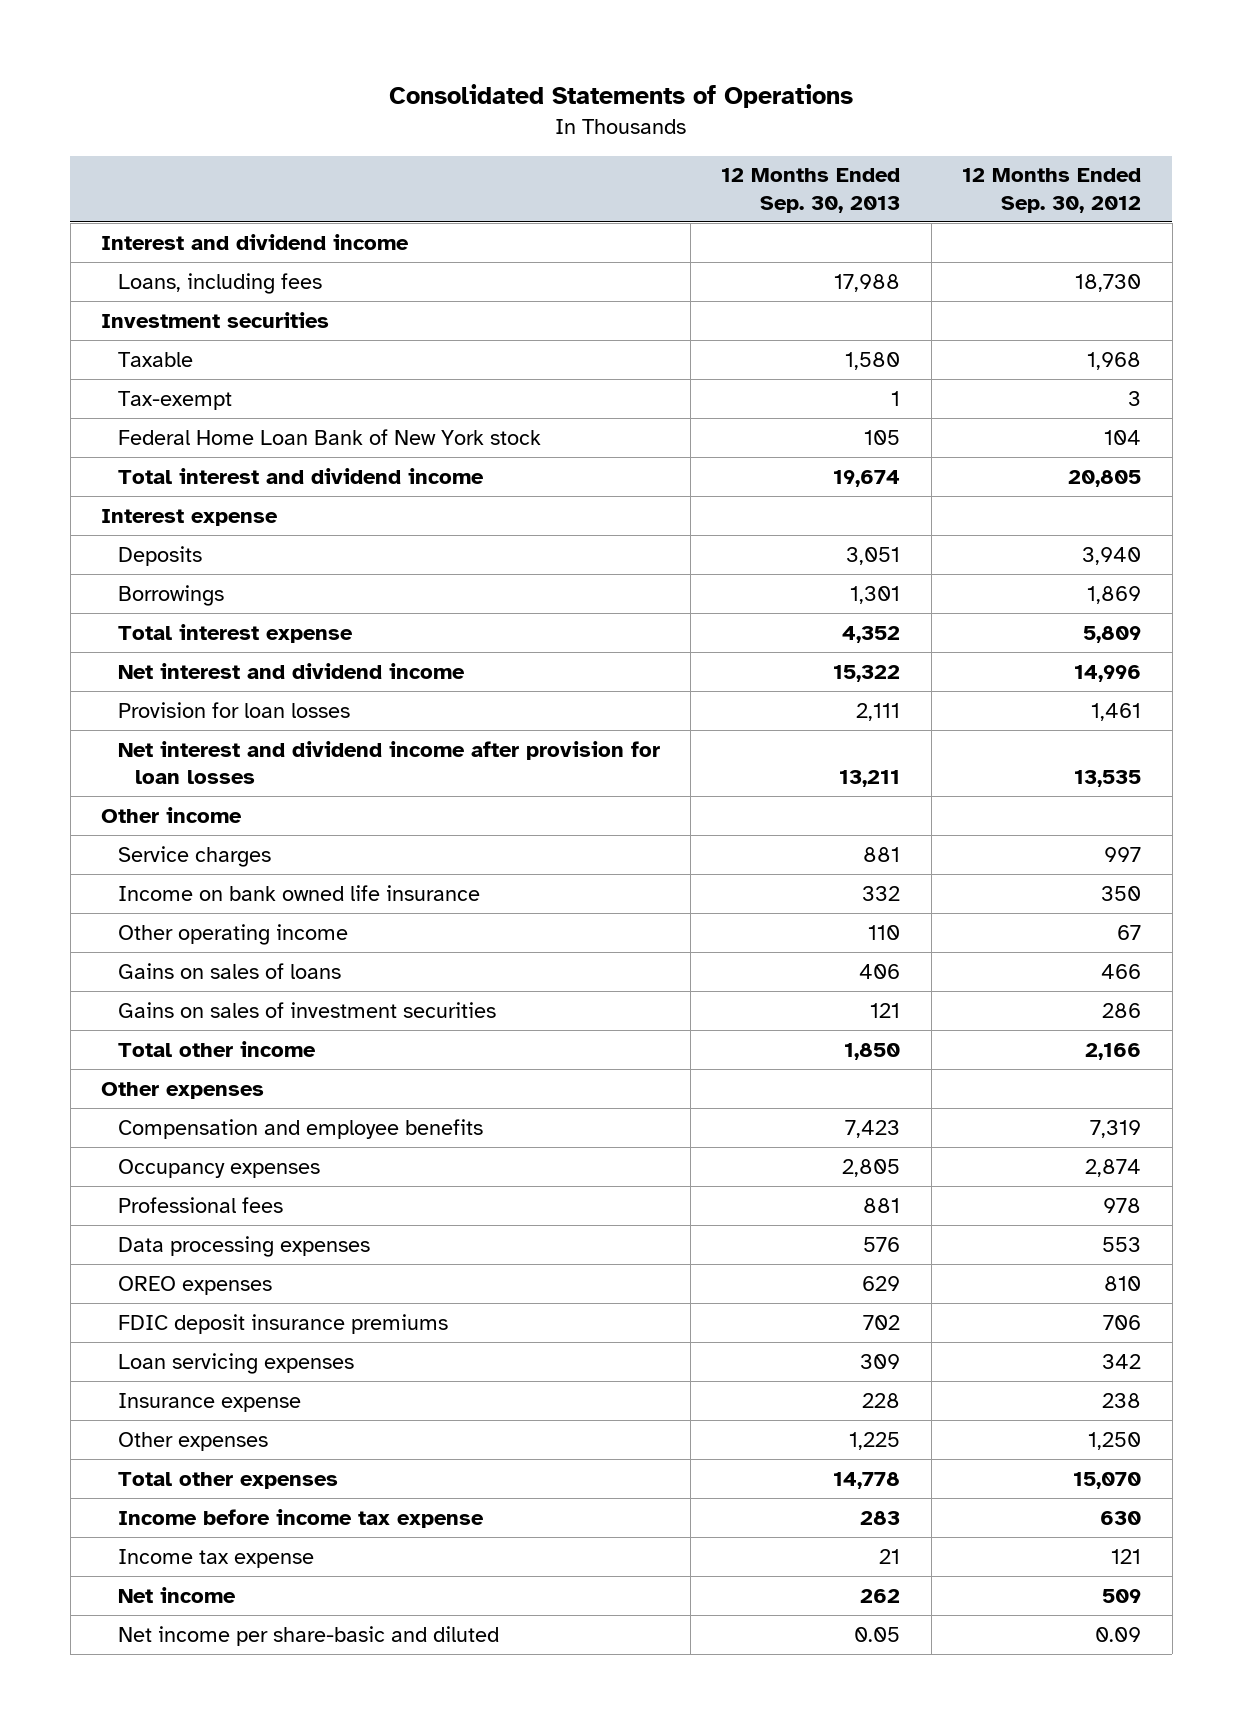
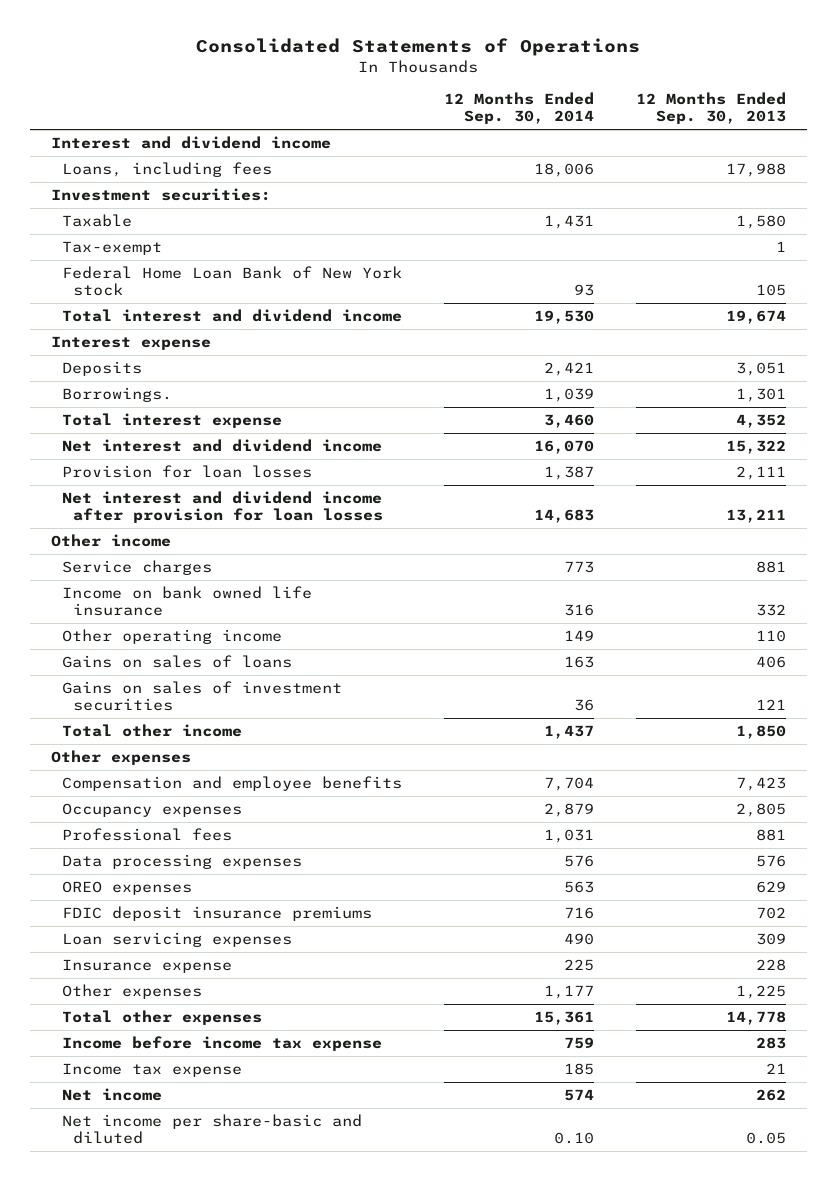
[962,168,1142,213] 12 Months Ended Sep. 30, 2012 -> none
none -> [443,92,594,125] 12 Months Ended Sep. 30, 2014
[100,311,329,328] Investment securities -> [50,187,271,201] Investment securities:
[117,584,224,606] Borrowings -> [61,386,172,402] Borrowings.

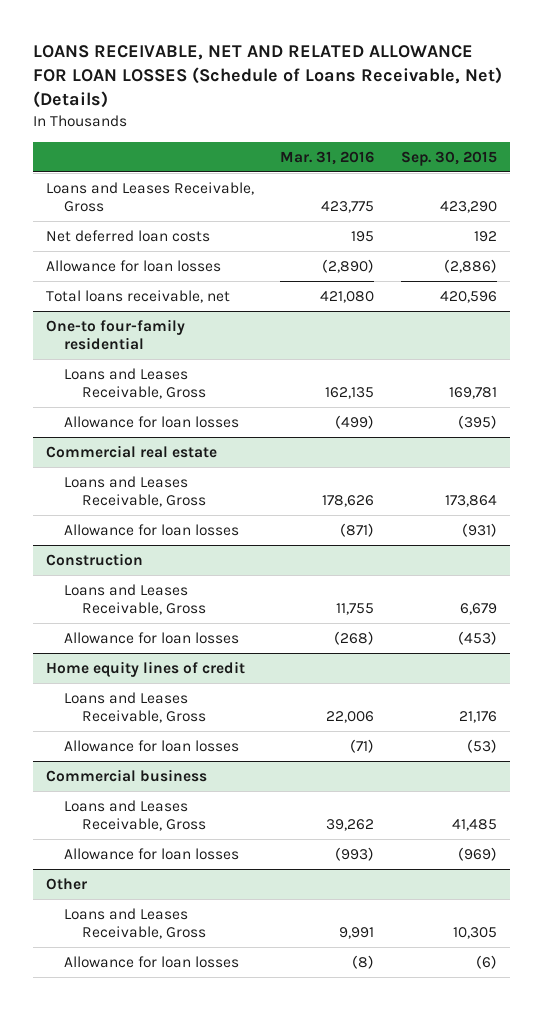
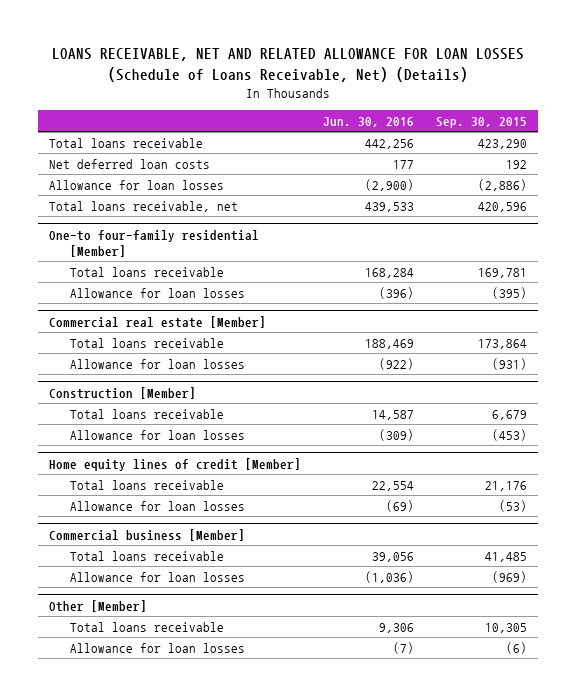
[280,150,375,165] Mar. 31, 2016 -> none
none -> [322,116,414,127] Jun. 30, 2016
[45,181,254,213] Loans and Leases Receivable, Gross -> [48,137,203,148] Total loans receivable
[45,318,185,351] One-to four-family residential -> [48,229,259,257] One-to four-family residential [Member]
[63,367,206,400] Loans and Leases Receivable, Gross -> [69,266,224,277] Total loans receivable
[45,444,217,458] Commercial real estate -> [48,315,266,328] Commercial real estate [Member]
[63,475,206,508] Loans and Leases Receivable, Gross -> [69,337,224,348] Total loans receivable
[45,552,143,566] Construction -> [48,386,196,399] Construction [Member]
[63,583,206,616] Loans and Leases Receivable, Gross -> [69,408,224,419] Total loans receivable
[45,660,245,677] Home equity lines of credit -> [48,457,301,471] Home equity lines of credit [Member]
[63,691,206,724] Loans and Leases Receivable, Gross -> [69,479,224,490] Total loans receivable
[45,768,207,782] Commercial business -> [48,528,245,541] Commercial business [Member]
[63,799,206,832] Loans and Leases Receivable, Gross -> [69,550,224,561] Total loans receivable
[45,877,87,890] Other -> [48,599,147,612] Other [Member]
[63,907,206,940] Loans and Leases Receivable, Gross -> [69,621,224,632] Total loans receivable

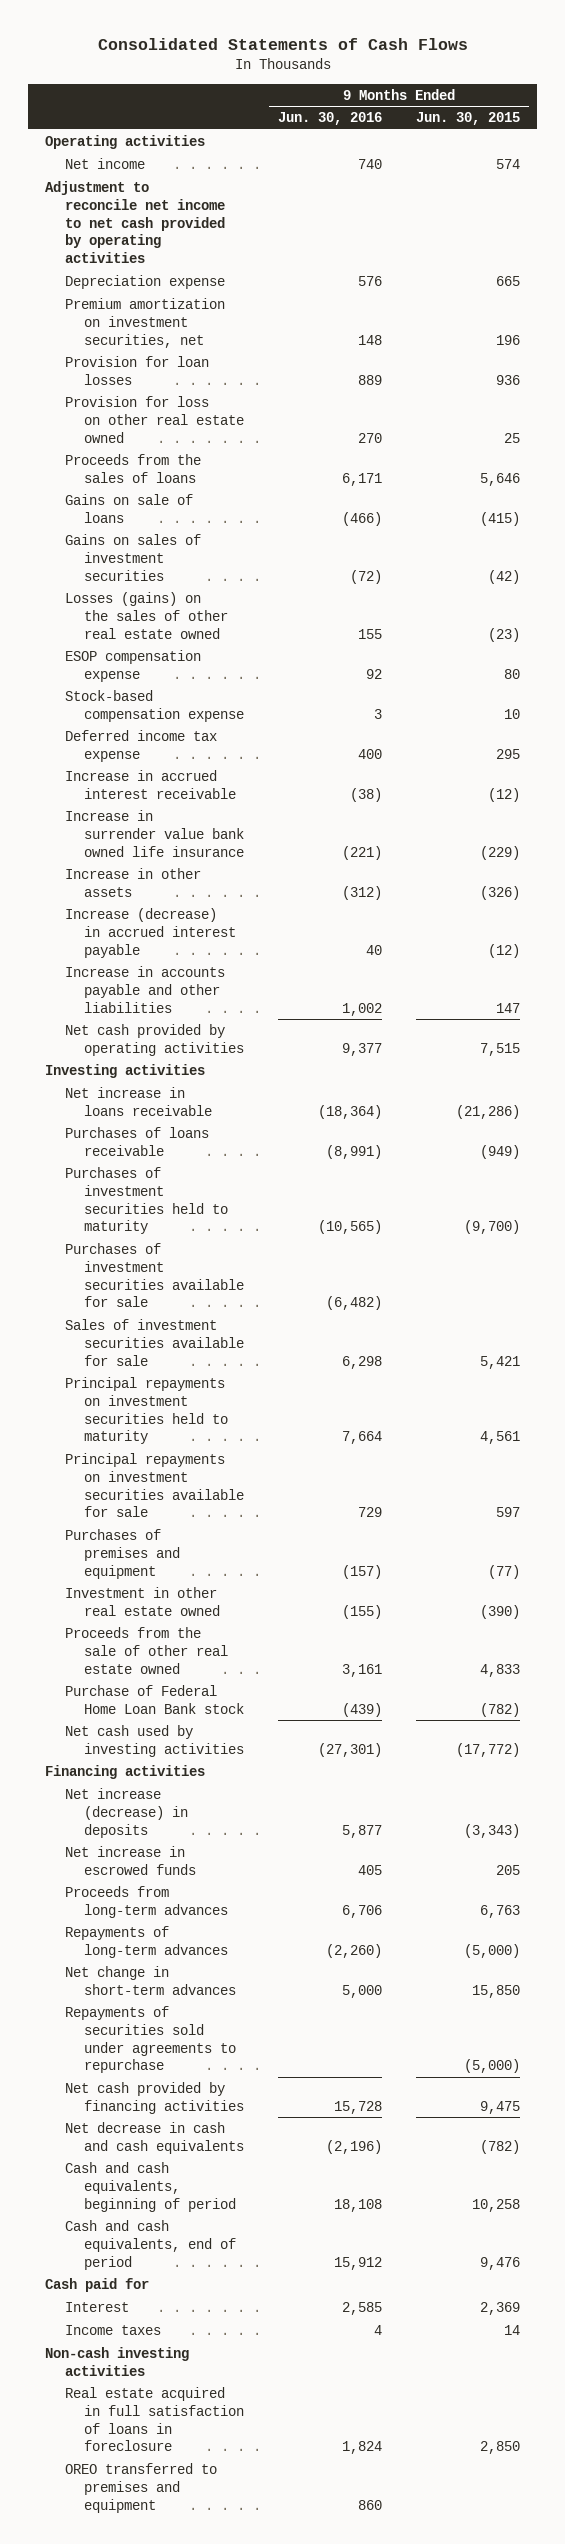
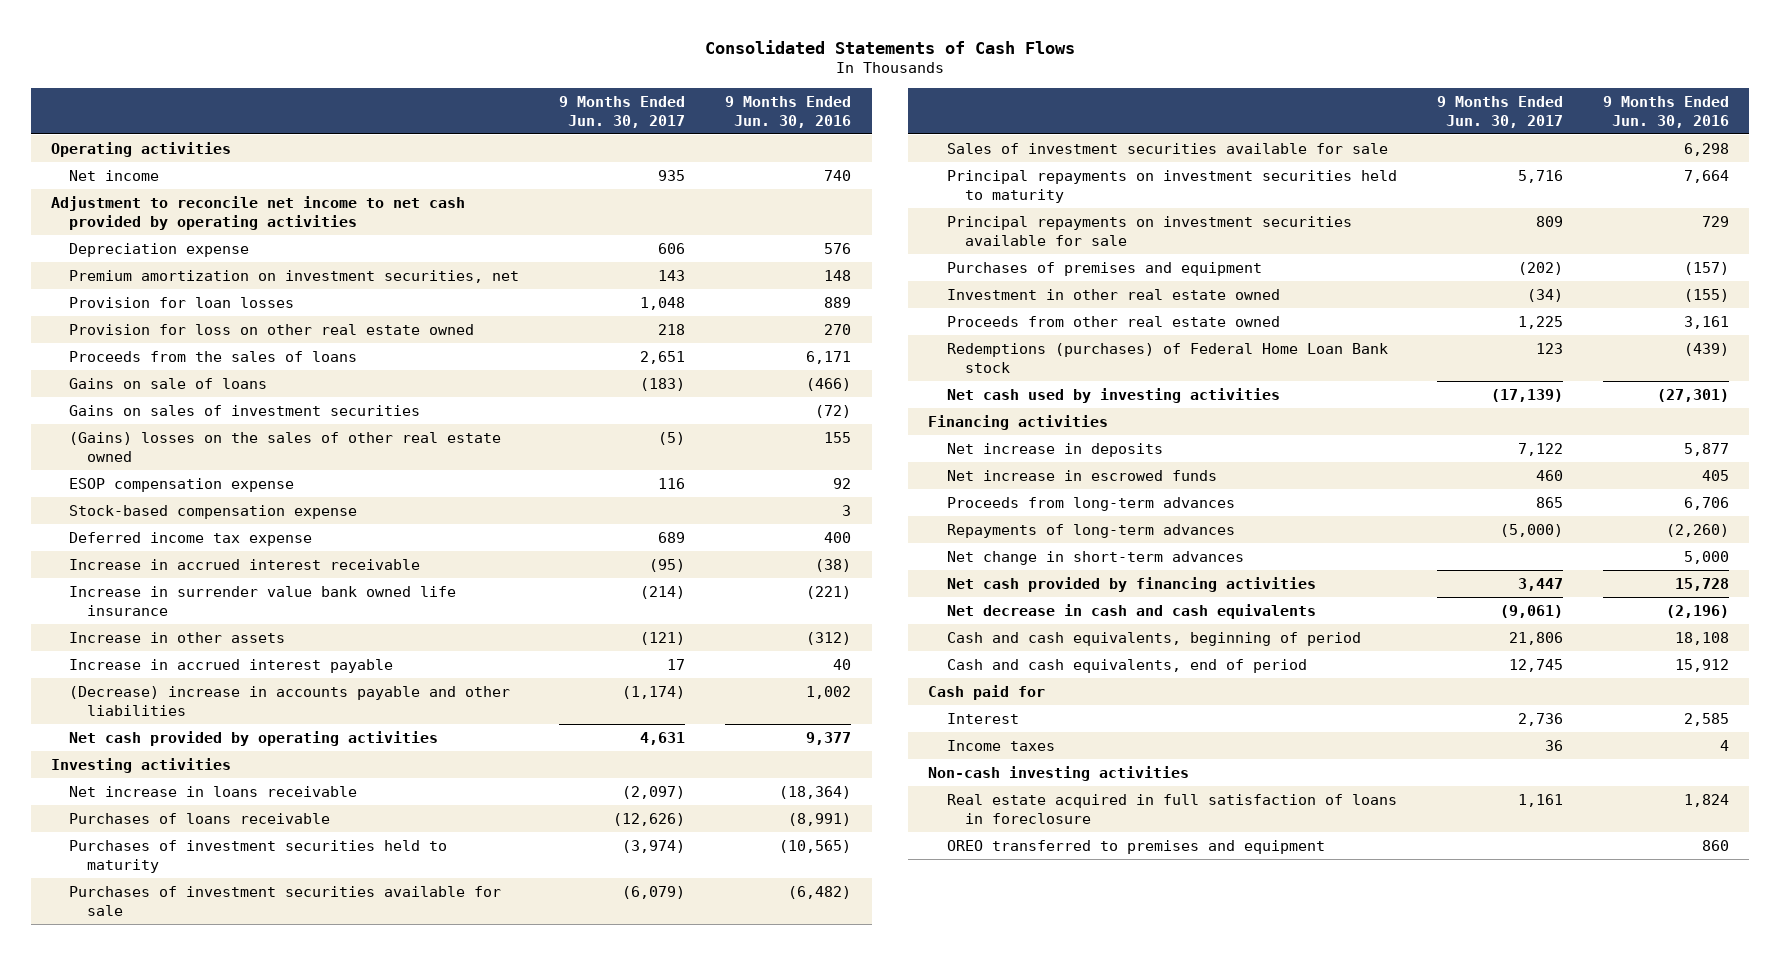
[415,112,520,126] Jun. 30, 2015 -> none
none -> [559,95,686,128] 9 Months Ended Jun. 30, 2017
[64,592,228,639] Losses (gains) on the sales of other real estate owned -> [69,431,502,462] (Gains) losses on the sales of other real estate owned
[64,908,236,958] Increase (decrease) in accrued interest payable -> [69,658,394,673] Increase in accrued interest payable
[64,966,225,1013] Increase in accounts payable and other liabilities -> [69,685,511,716] (Decrease) increase in accounts payable and other liabilities
[64,1627,228,1674] Proceeds from the sale of other real estate owned -> [946,315,1280,327] Proceeds from other real estate owned
[64,1685,244,1714] Purchase of Federal Home Loan Bank stock -> [946,342,1388,373] Redemptions (purchases) of Federal Home Loan Bank stock
[64,1788,188,1838] Net increase (decrease) in deposits -> [946,442,1163,457] Net increase in deposits
[64,2006,236,2074] Repayments of securities sold under agreements to repurchase -> none

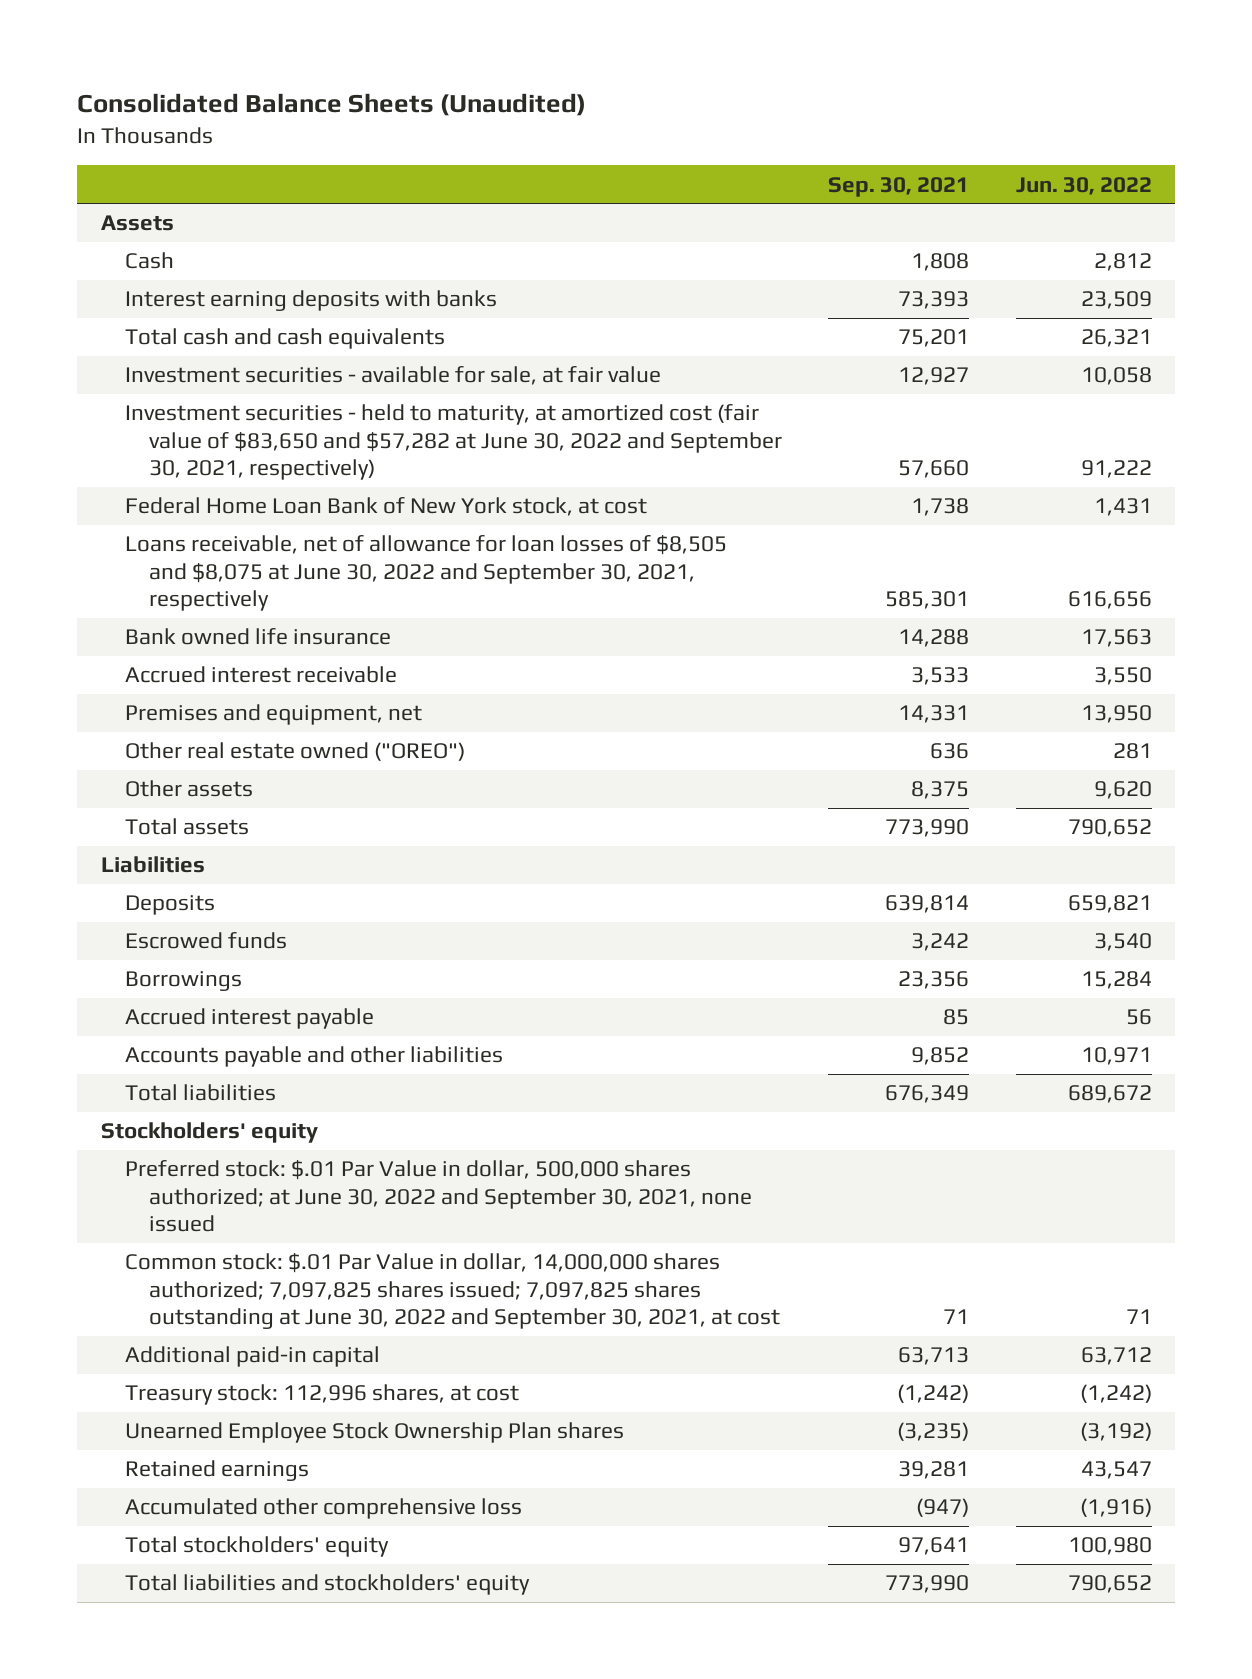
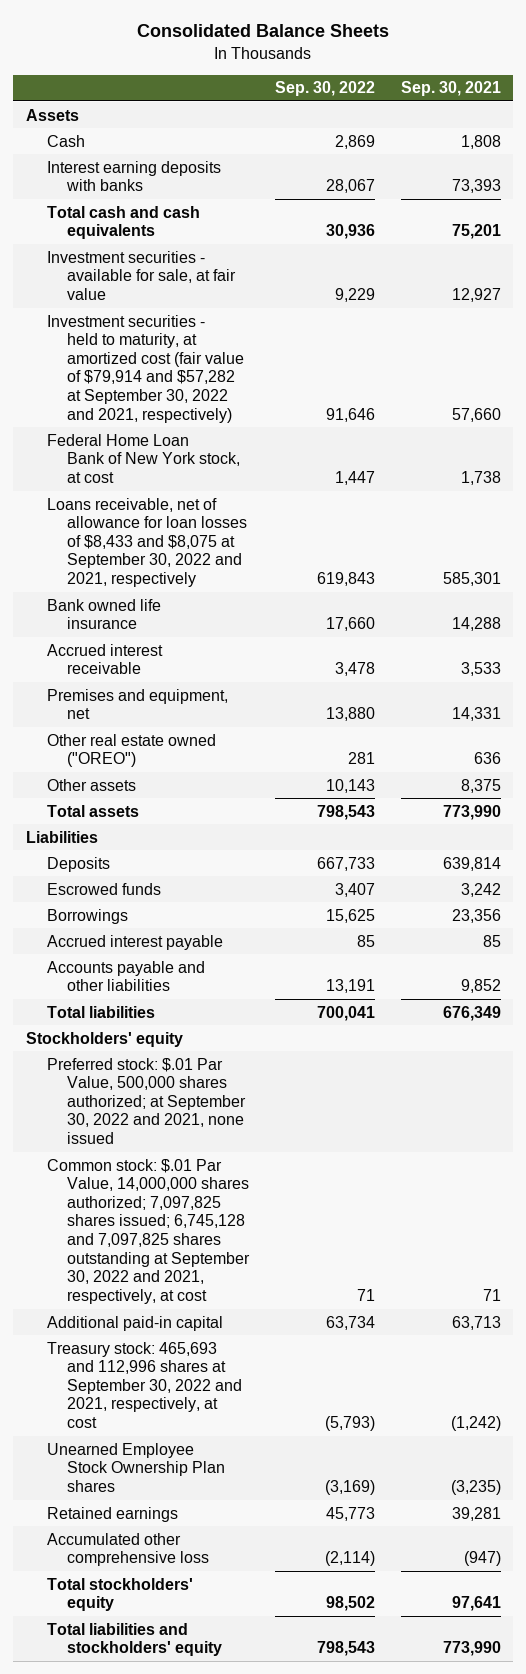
[77,93,587,117] Consolidated Balance Sheets (Unaudited) -> [137,24,390,38] Consolidated Balance Sheets
[1015,176,1152,195] Jun. 30, 2022 -> none
none -> [275,81,376,97] Sep. 30, 2022
[124,404,783,480] Investment securities - held to maturity, at amortized cost (fair value of $83,650 and $57,282 at June 30, 2022 and September 30, 2021, respectively) -> [46,314,245,423] Investment securities - held to maturity, at amortized cost (fair value of $79,914 and $57,282 at September 30, 2022 and 2021, respectively)
[124,535,727,611] Loans receivable, net of allowance for loan losses of $8,505 and $8,075 at June 30, 2022 and September 30, 2021, respectively -> [46,497,248,588] Loans receivable, net of allowance for loan losses of $8,433 and $8,075 at September 30, 2022 and 2021, respectively
[124,1160,753,1232] Preferred stock: $.01 Par Value in dollar, 500,000 shares authorized; at June 30, 2022 and September 30, 2021, none issued -> [46,1057,247,1145] Preferred stock: $.01 Par Value, 500,000 shares authorized; at September 30, 2022 and 2021, none issued
[124,1253,781,1329] Common stock: $.01 Par Value in dollar, 14,000,000 shares authorized; 7,097,825 shares issued; 7,097,825 shares outstanding at June 30, 2022 and September 30, 2021, at cost -> [46,1158,251,1304] Common stock: $.01 Par Value, 14,000,000 shares authorized; 7,097,825 shares issued; 6,745,128 and 7,097,825 shares outstanding at September 30, 2022 and 2021, respectively, at cost
[124,1384,519,1406] Treasury stock: 112,996 shares, at cost -> [46,1341,243,1429] Treasury stock: 465,693 and 112,996 shares at September 30, 2022 and 2021, respectively, at cost

